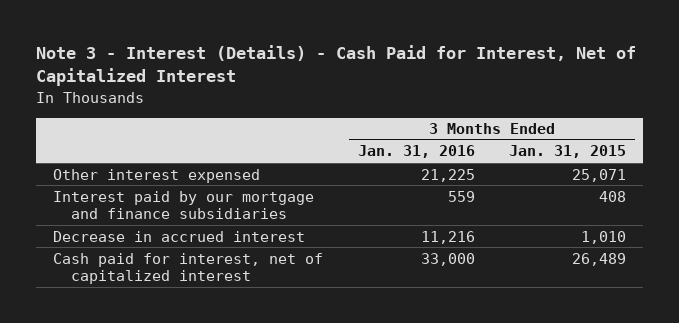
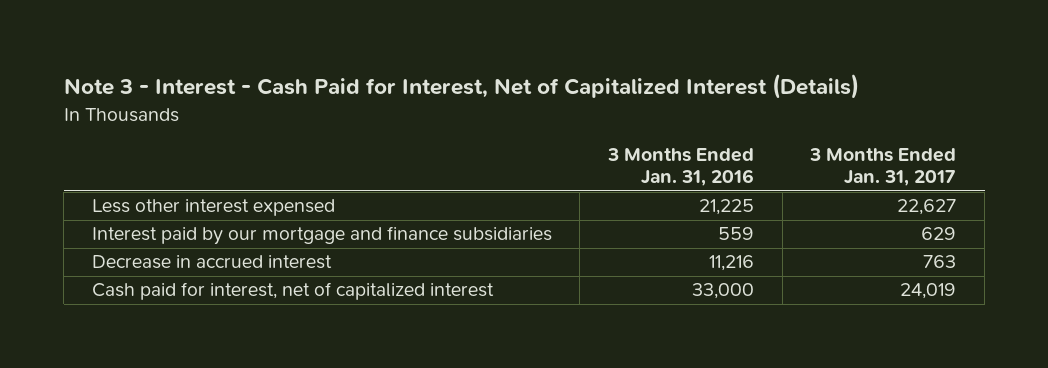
[35,45,636,87] Note 3 - Interest (Details) - Cash Paid for Interest, Net of Capitalized Interest -> [63,74,859,100] Note 3 - Interest - Cash Paid for Interest, Net of Capitalized Interest (Details)
[509,145,627,159] Jan. 31, 2015 -> none
none -> [809,147,957,187] 3 Months Ended Jan. 31, 2017
[53,168,261,183] Other interest expensed -> [91,199,335,217] Less other interest expensed

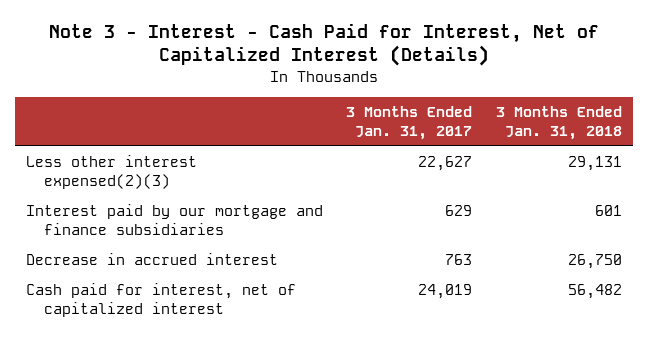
[607,147,755,187] 3 Months Ended Jan. 31, 2016 -> none
none -> [495,105,622,141] 3 Months Ended Jan. 31, 2018
[91,199,335,217] Less other interest expensed -> [26,155,198,190] Less other interest expensed(2)(3)

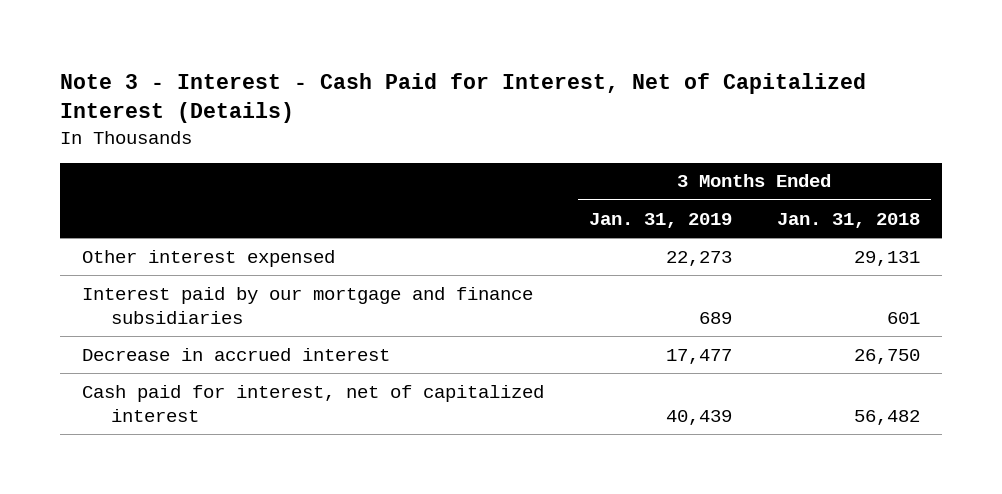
[346,105,473,141] 3 Months Ended Jan. 31, 2017 -> none
none -> [588,212,732,228] Jan. 31, 2019
[26,155,198,190] Less other interest expensed(2)(3) -> [82,249,336,267] Other interest expensed

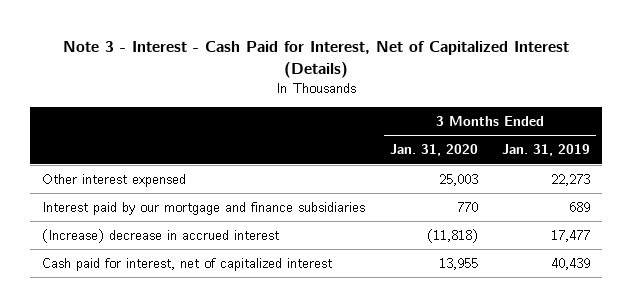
[776,212,920,228] Jan. 31, 2018 -> none
none -> [389,144,478,157] Jan. 31, 2020
[82,347,391,361] Decrease in accrued interest -> [42,229,280,244] (Increase) decrease in accrued interest

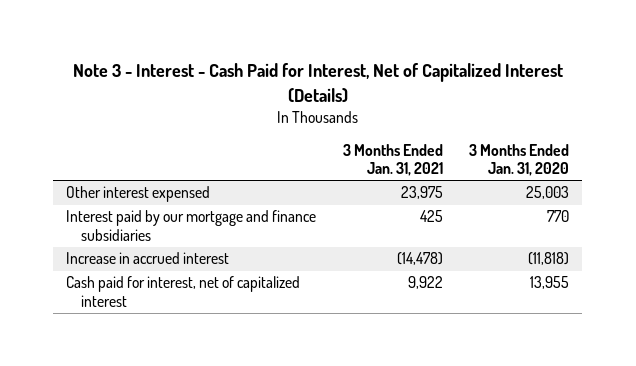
[502,144,591,157] Jan. 31, 2019 -> none
none -> [342,143,443,176] 3 Months Ended Jan. 31, 2021
[42,229,280,244] (Increase) decrease in accrued interest -> [66,252,230,265] Increase in accrued interest

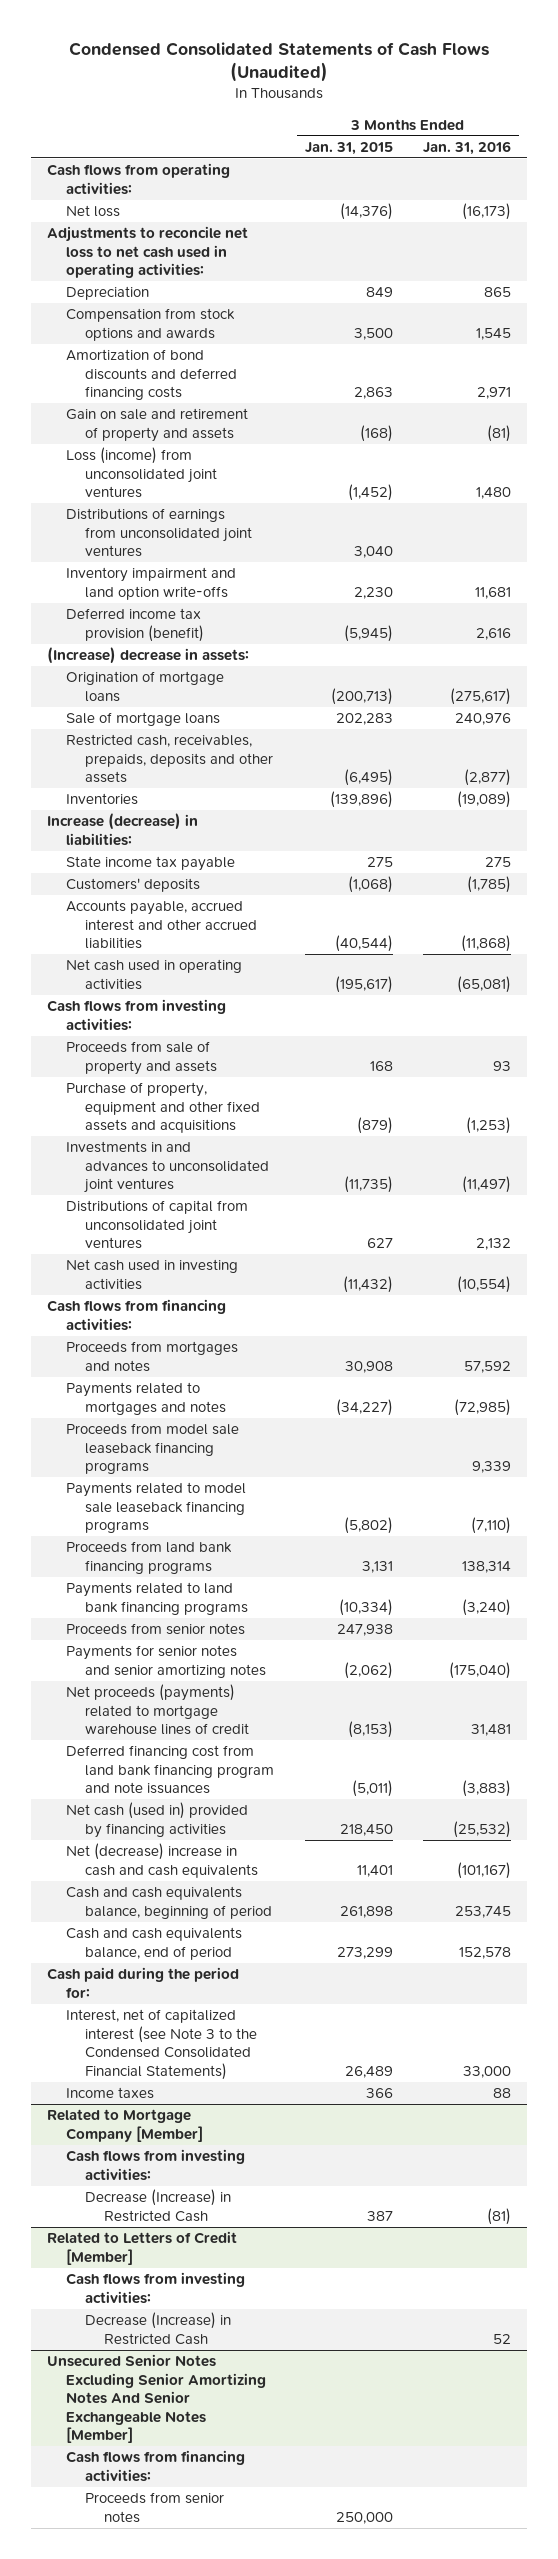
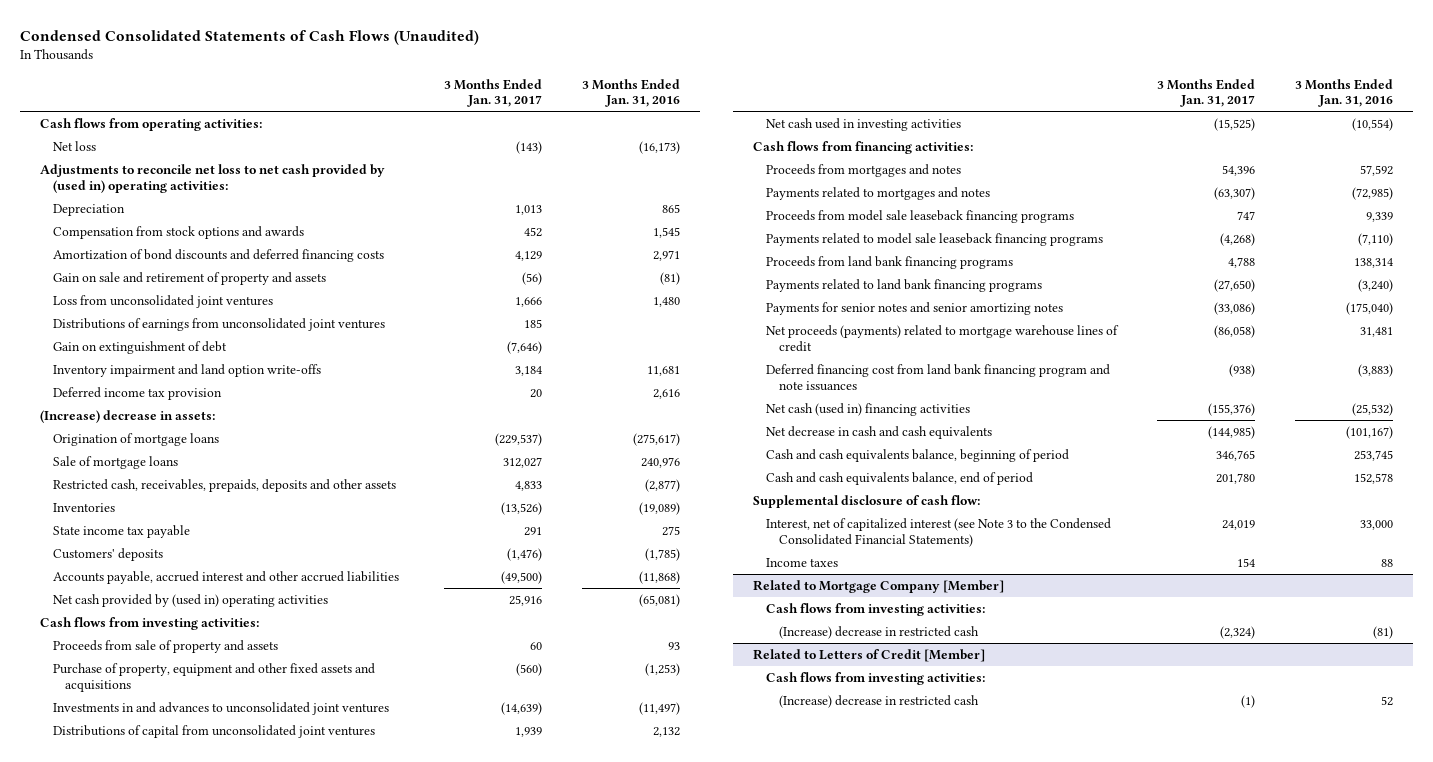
[304,141,393,155] Jan. 31, 2015 -> none
none -> [443,78,542,108] 3 Months Ended Jan. 31, 2017
[46,226,248,279] Adjustments to reconcile net loss to net cash used in operating activities: -> [40,163,386,193] Adjustments to reconcile net loss to net cash provided by (used in) operating activities:
[65,447,217,499] Loss (income) from unconsolidated joint ventures -> [52,294,273,308] Loss from unconsolidated joint ventures
none -> [52,340,227,354] Gain on extinguishment of debt
[65,608,204,642] Deferred income tax provision (benefit) -> [52,386,222,400] Deferred income tax provision
[46,813,198,846] Increase (decrease) in liabilities: -> none
[65,959,242,990] Net cash used in operating activities -> [52,593,328,607] Net cash provided by (used in) operating activities
[65,1623,245,1636] Proceeds from senior notes -> none
[65,1802,248,1838] Net cash (used in) provided by financing activities -> [766,402,971,416] Net cash (used in) financing activities
[65,1843,258,1878] Net (decrease) increase in cash and cash equivalents -> [766,425,993,439] Net decrease in cash and cash equivalents
[46,1967,239,1998] Cash paid during the period for: -> none
none -> [753,494,981,508] Supplemental disclosure of cash flow:
[84,2189,231,2222] Decrease (Increase) in Restricted Cash -> [778,625,979,639] (Increase) decrease in restricted cash
[46,2354,266,2444] Unsecured Senior Notes Excluding Senior Amortizing Notes And Senior Exchangeable Notes [Member] -> none
[65,2450,245,2482] Cash flows from financing activities: -> none
[84,2492,224,2523] Proceeds from senior notes -> none
[84,2312,231,2345] Decrease (Increase) in Restricted Cash -> [778,694,979,708] (Increase) decrease in restricted cash

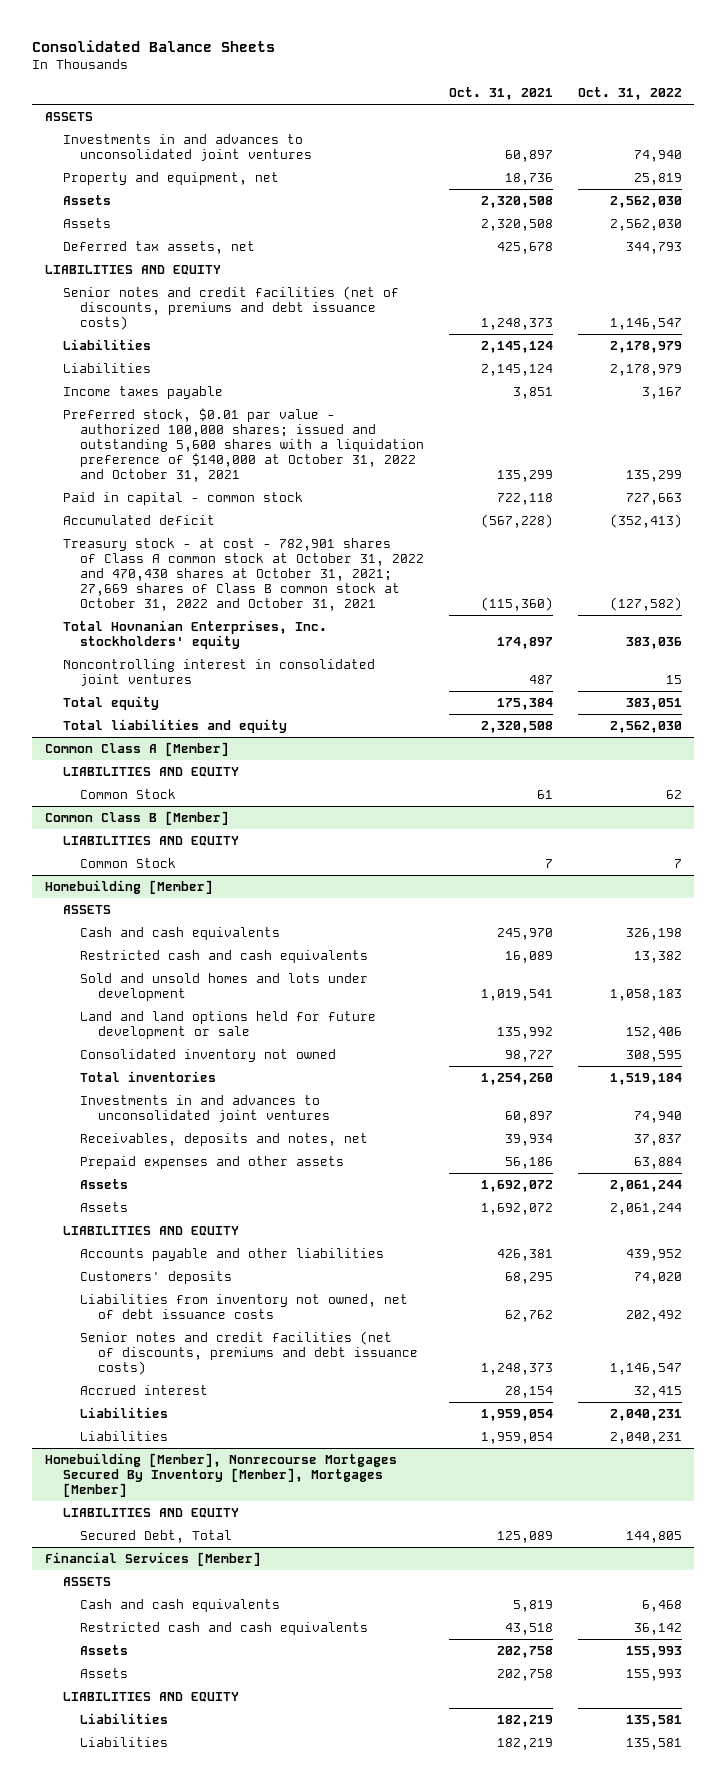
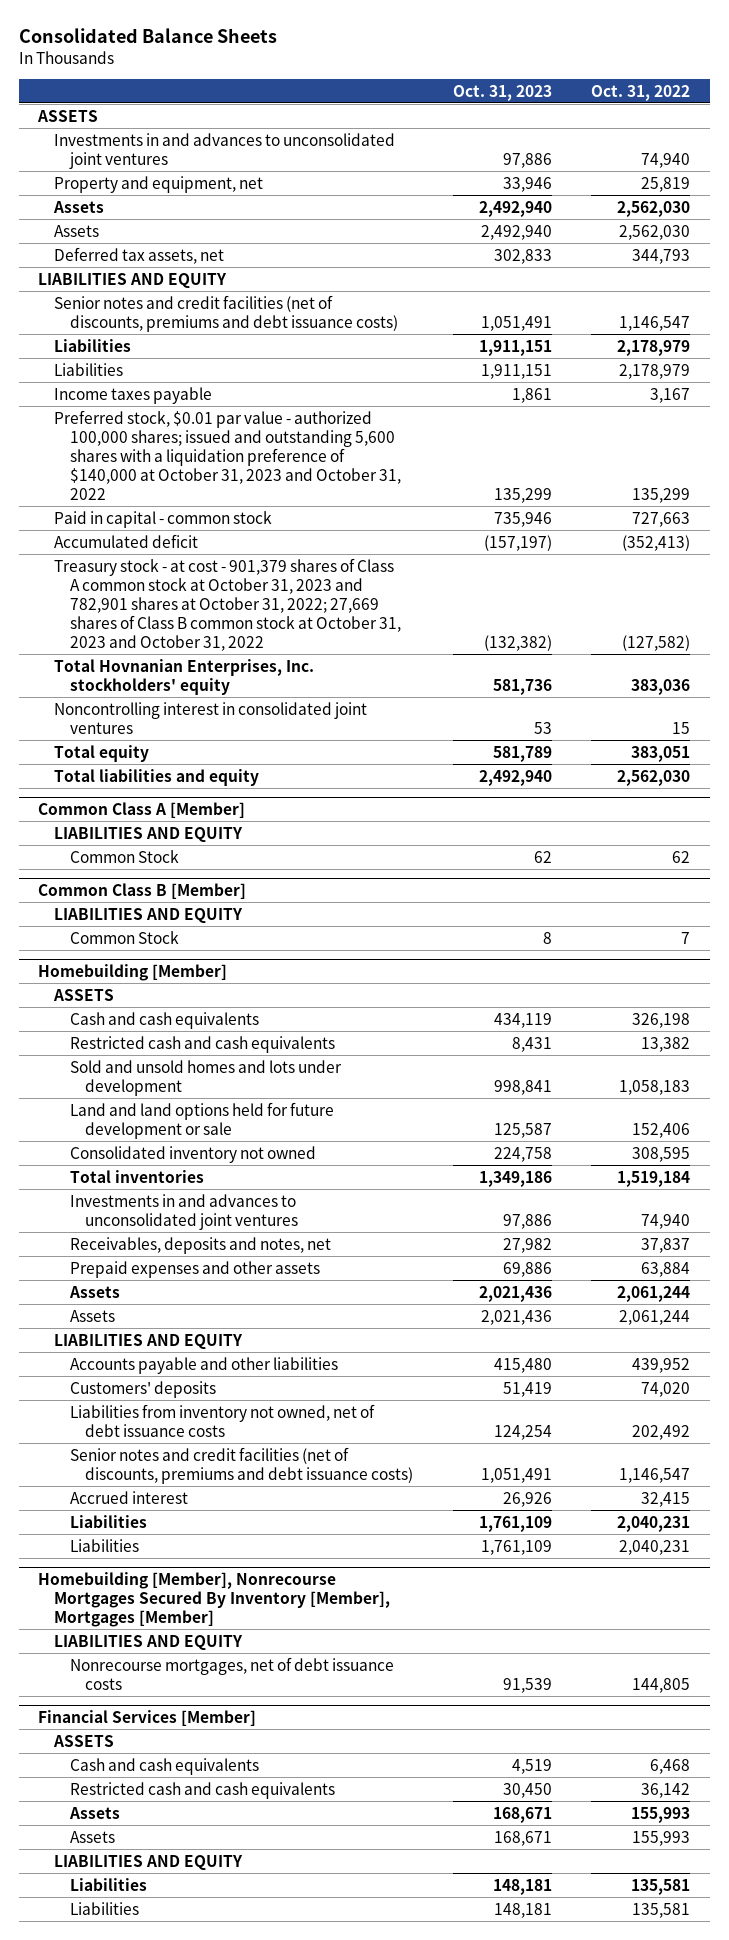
[448,87,553,101] Oct. 31, 2021 -> none
none -> [452,84,552,101] Oct. 31, 2023
[62,407,425,482] Preferred stock, $0.01 par value - authorized 100,000 shares; issued and outstanding 5,600 shares with a liquidation preference of $140,000 at October 31, 2022 and October 31, 2021 -> [54,409,401,500] Preferred stock, $0.01 par value - authorized 100,000 shares; issued and outstanding 5,600 shares with a liquidation preference of $140,000 at October 31, 2023 and October 31, 2022
[62,537,425,611] Treasury stock - at cost - 782,901 shares of Class A common stock at October 31, 2022 and 470,430 shares at October 31, 2021; 27,669 shares of Class B common stock at October 31, 2022 and October 31, 2021 -> [54,557,401,651] Treasury stock - at cost - 901,379 shares of Class A common stock at October 31, 2023 and 782,901 shares at October 31, 2022; 27,669 shares of Class B common stock at October 31, 2023 and October 31, 2022
[80,1529,233,1543] Secured Debt, Total -> [69,1656,394,1690] Nonrecourse mortgages, net of debt issuance costs

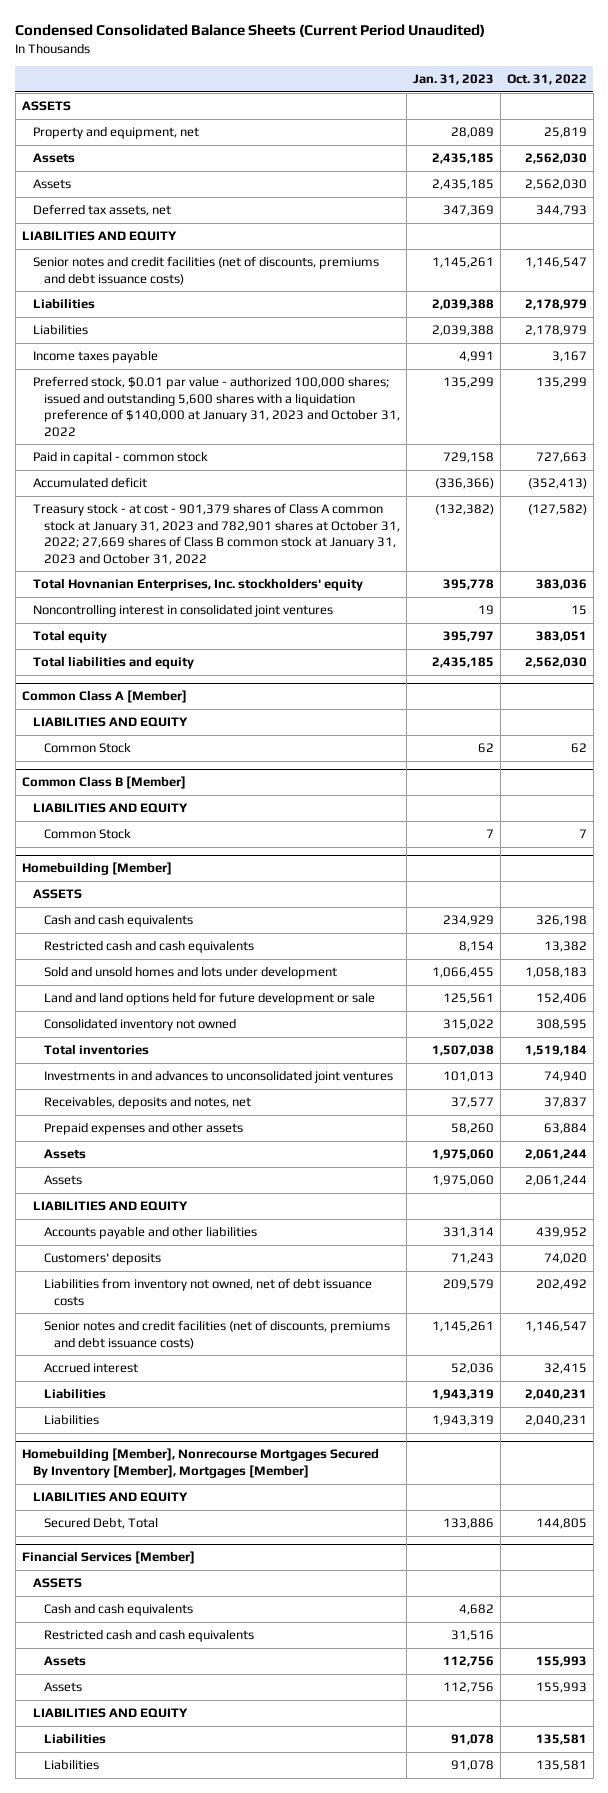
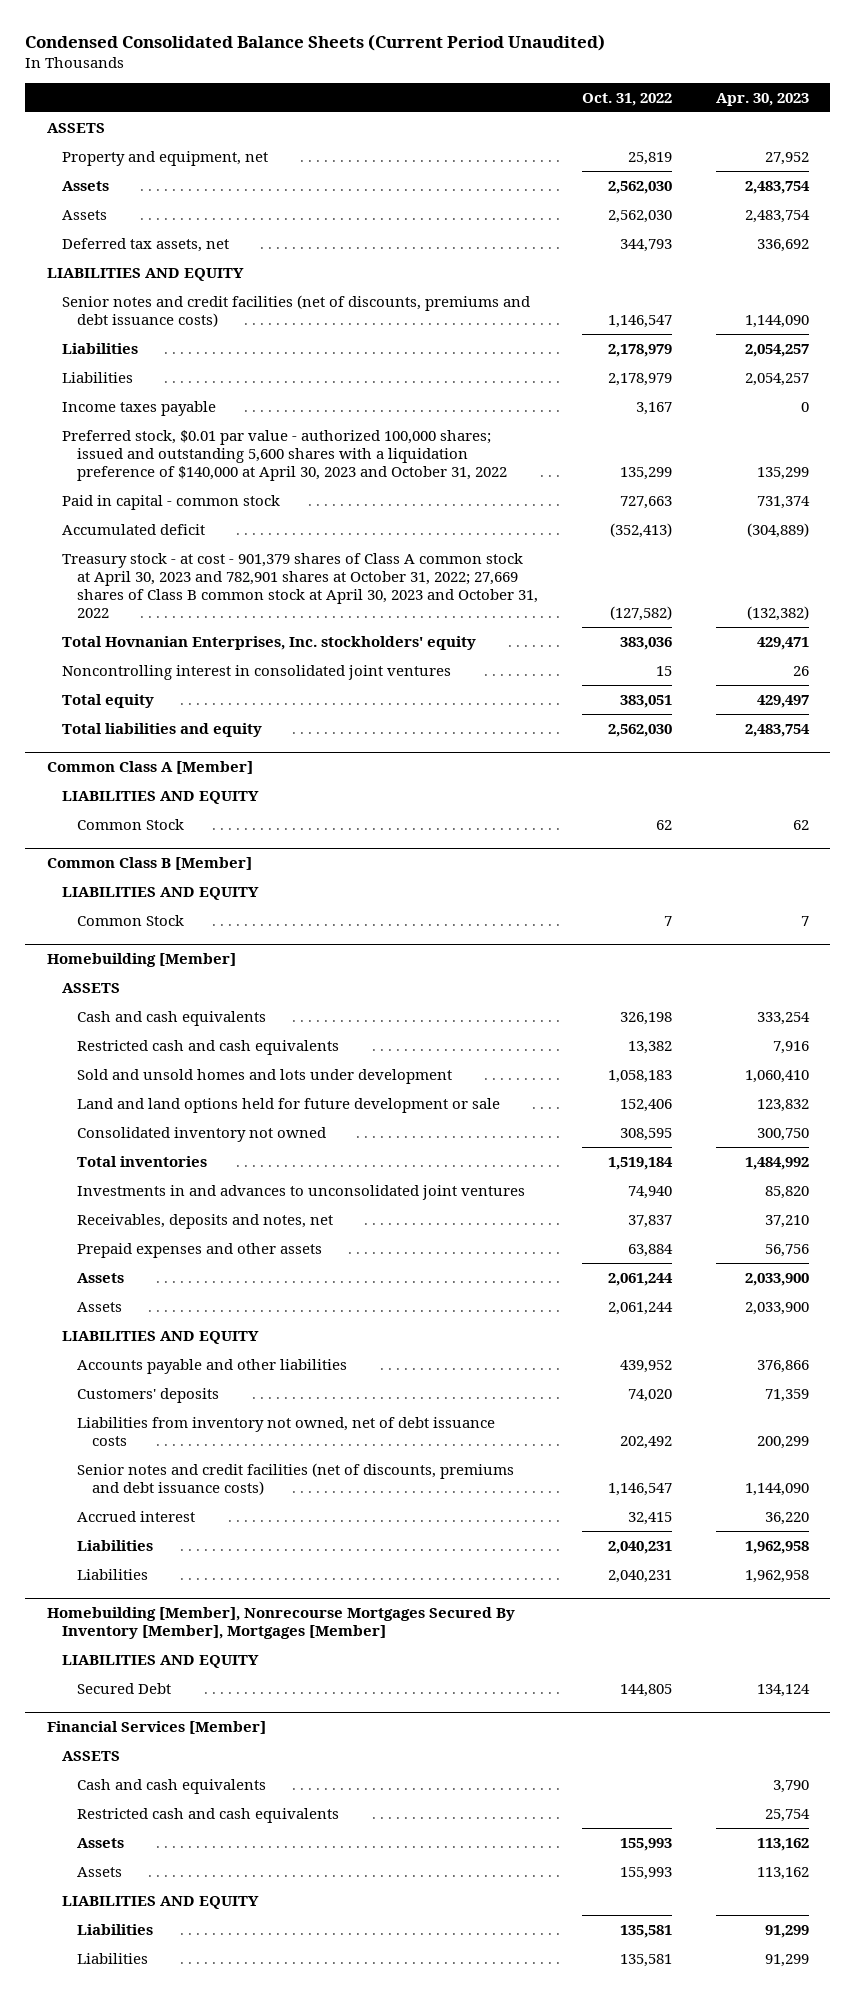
[412,73,494,85] Jan. 31, 2023 -> none
none -> [715,92,809,106] Apr. 30, 2023
[32,376,400,437] Preferred stock, $0.01 par value - authorized 100,000 shares; issued and outstanding 5,600 shares with a liquidation preference of $140,000 at January 31, 2023 and October 31, 2022 -> [61,429,507,482] Preferred stock, $0.01 par value - authorized 100,000 shares; issued and outstanding 5,600 shares with a liquidation preference of $140,000 at April 30, 2023 and October 31, 2022
[32,503,400,565] Treasury stock - at cost - 901,379 shares of Class A common stock at January 31, 2023 and 782,901 shares at October 31, 2022; 27,669 shares of Class B common stock at January 31, 2023 and October 31, 2022 -> [61,552,538,619] Treasury stock - at cost - 901,379 shares of Class A common stock at April 30, 2023 and 782,901 shares at October 31, 2022; 27,669 shares of Class B common stock at April 30, 2023 and October 31, 2022
[43,1517,158,1530] Secured Debt, Total -> [76,1682,171,1694] Secured Debt

